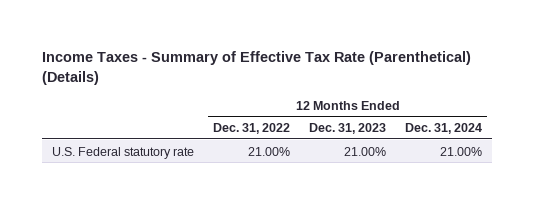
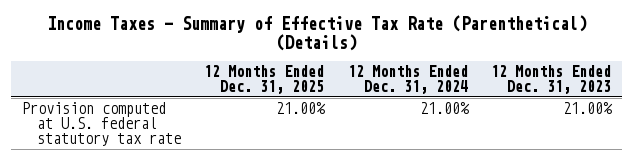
[213,123,291,135] Dec. 31, 2022 -> none
none -> [204,65,325,95] 12 Months Ended Dec. 31, 2025
[51,146,194,159] U.S. Federal statutory rate -> [22,101,182,147] Provision computed at U.S. federal statutory tax rate

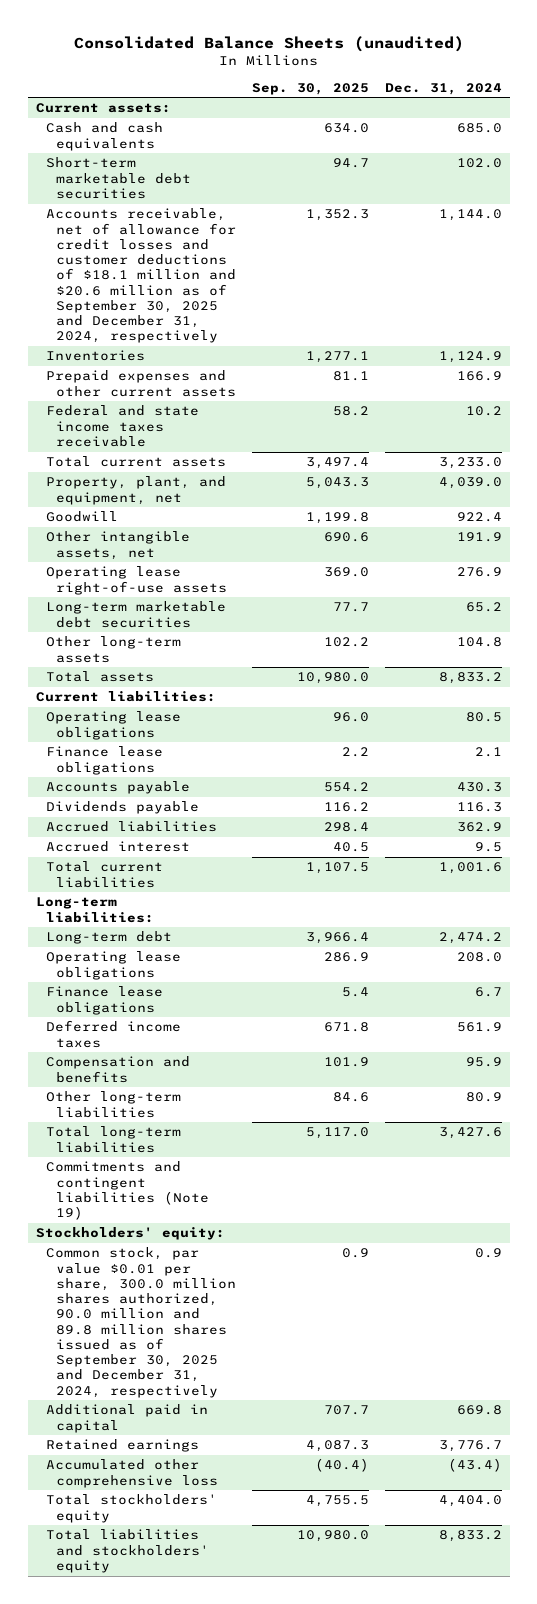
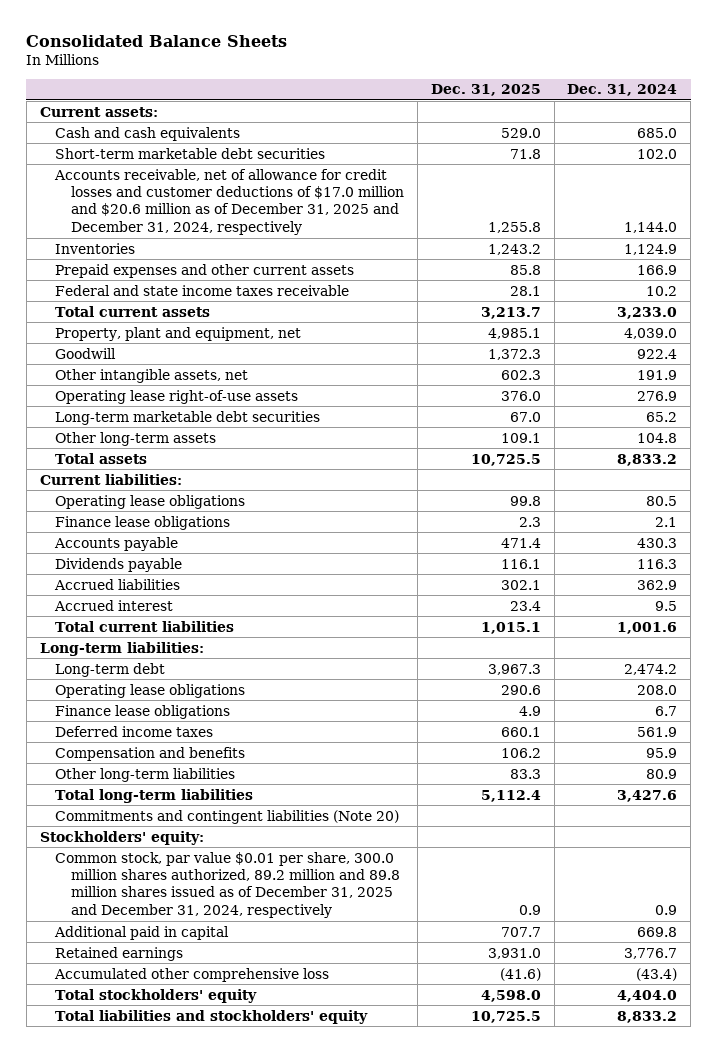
[73,35,464,52] Consolidated Balance Sheets (unaudited) -> [26,35,288,48] Consolidated Balance Sheets
[251,82,369,95] Sep. 30, 2025 -> none
none -> [430,84,541,97] Dec. 31, 2025
[45,208,236,344] Accounts receivable, net of allowance for credit losses and customer deductions of $18.1 million and $20.6 million as of September 30, 2025 and December 31, 2024, respectively -> [54,168,405,235] Accounts receivable, net of allowance for credit losses and customer deductions of $17.0 million and $20.6 million as of December 31, 2025 and December 31, 2024, respectively
[45,476,226,505] Property, plant, and equipment, net -> [55,326,302,341] Property, plant and equipment, net
[45,1161,209,1221] Commitments and contingent liabilities (Note 19) -> [55,809,400,824] Commitments and contingent liabilities (Note 20)
[45,1247,236,1398] Common stock, par value $0.01 per share, 300.0 million shares authorized, 90.0 million and 89.8 million shares issued as of September 30, 2025 and December 31, 2024, respectively -> [55,851,401,918] Common stock, par value $0.01 per share, 300.0 million shares authorized, 89.2 million and 89.8 million shares issued as of December 31, 2025 and December 31, 2024, respectively

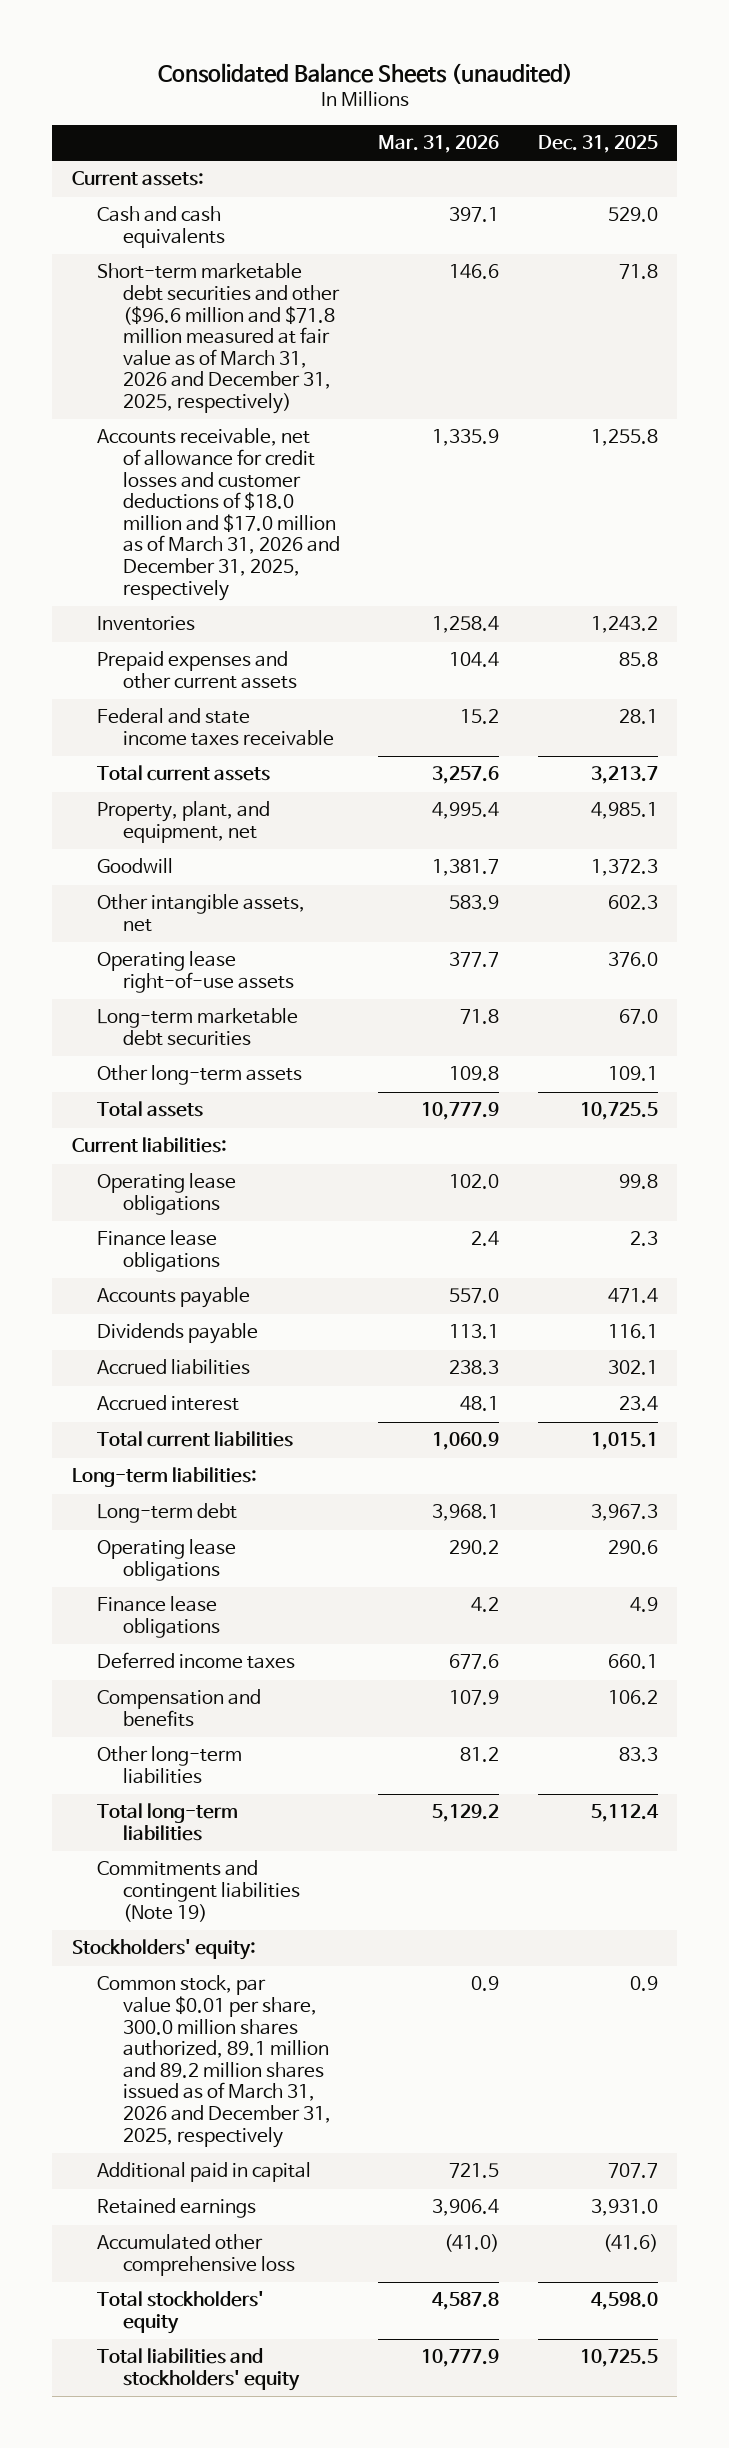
[26,35,288,48] Consolidated Balance Sheets -> [157,63,573,85] Consolidated Balance Sheets (unaudited)
[567,84,678,97] Dec. 31, 2024 -> none
none -> [378,135,500,154] Mar. 31, 2026
[55,147,326,159] Short-term marketable debt securities -> [97,263,340,415] Short-term marketable debt securities and other ($96.6 million and $71.8 million measured at fair value as of March 31, 2026 and December 31, 2025, respectively)
[54,168,405,235] Accounts receivable, net of allowance for credit losses and customer deductions of $17.0 million and $20.6 million as of December 31, 2025 and December 31, 2024, respectively -> [97,428,340,601] Accounts receivable, net of allowance for credit losses and customer deductions of $18.0 million and $17.0 million as of March 31, 2026 and December 31, 2025, respectively
[55,326,302,341] Property, plant and equipment, net -> [97,801,271,844] Property, plant, and equipment, net
[55,809,400,824] Commitments and contingent liabilities (Note 20) -> [97,1860,300,1922] Commitments and contingent liabilities (Note 19)
[55,851,401,918] Common stock, par value $0.01 per share, 300.0 million shares authorized, 89.2 million and 89.8 million shares issued as of December 31, 2025 and December 31, 2024, respectively -> [97,1975,331,2148] Common stock, par value $0.01 per share, 300.0 million shares authorized, 89.1 million and 89.2 million shares issued as of March 31, 2026 and December 31, 2025, respectively

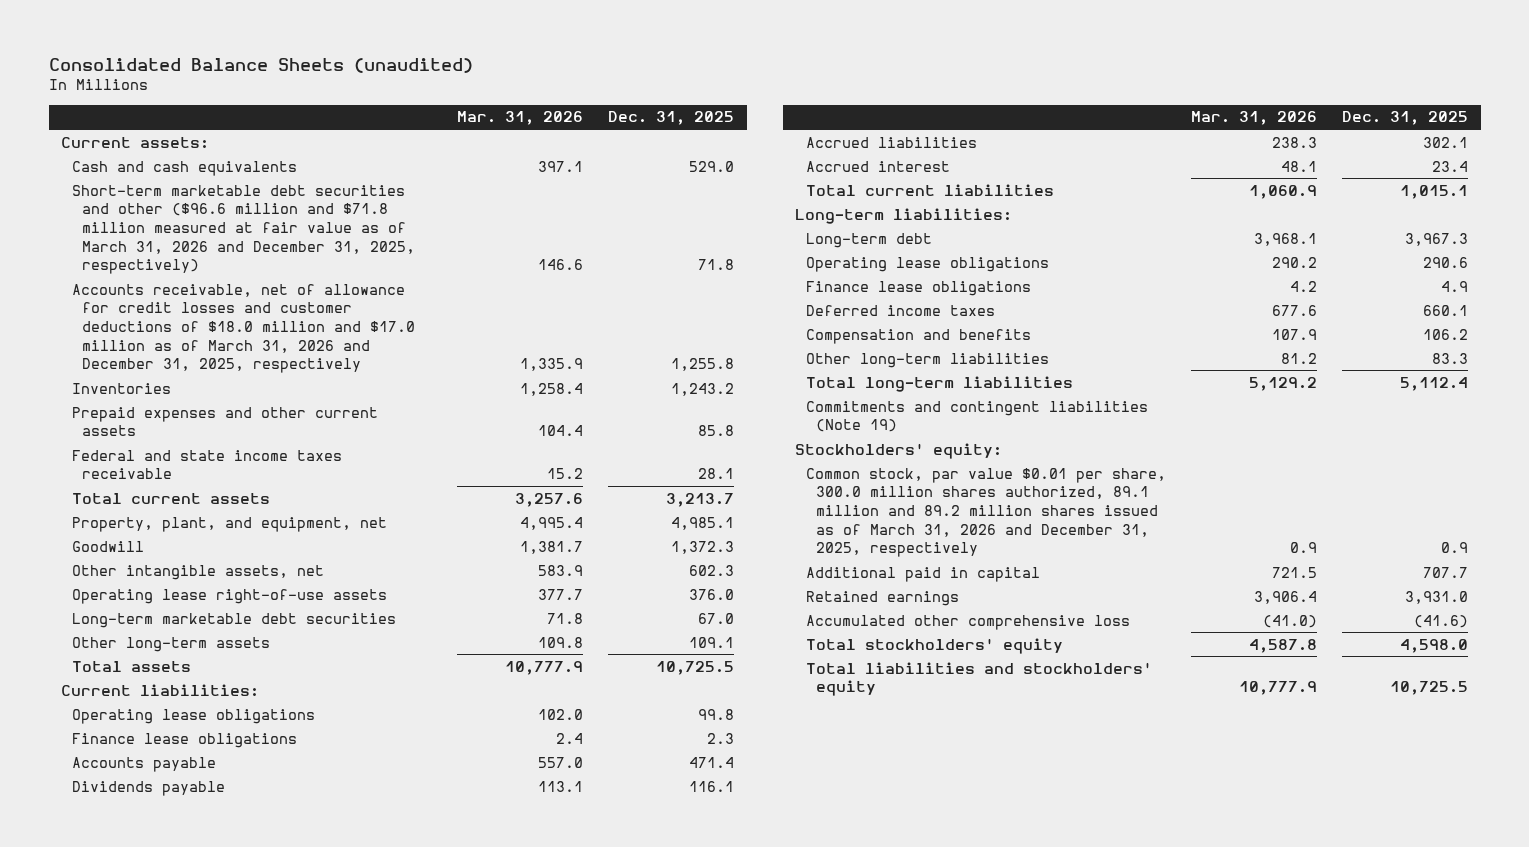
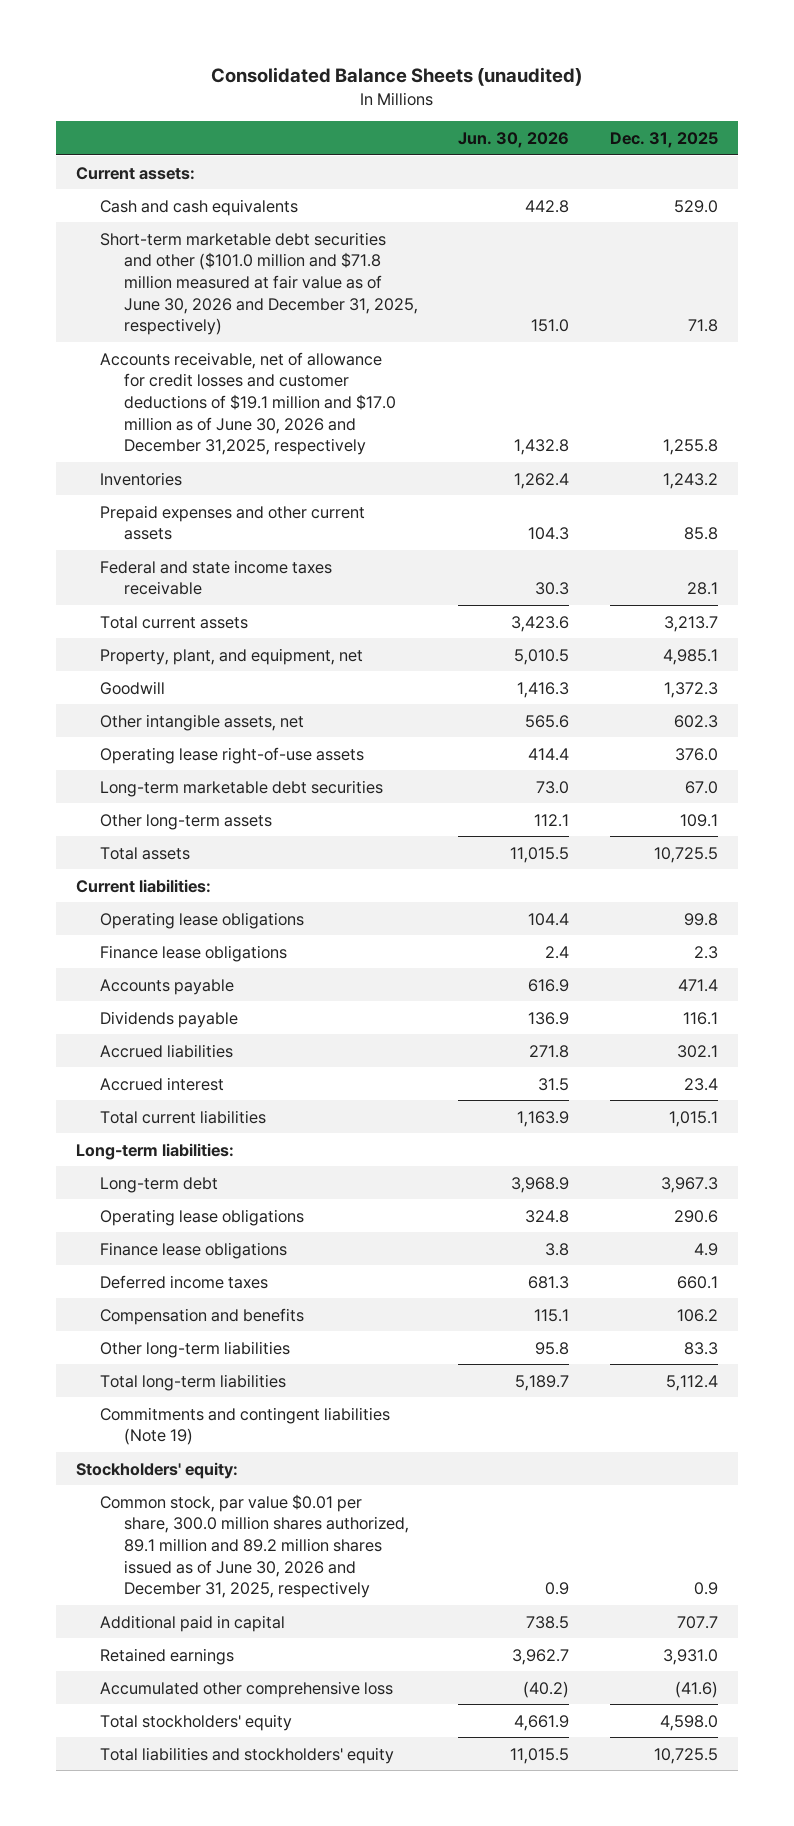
[456,111,583,126] Mar. 31, 2026 -> none
none -> [458,132,570,149] Jun. 30, 2026
[71,184,416,275] Short-term marketable debt securities and other ($96.6 million and $71.8 million measured at fair value as of March 31, 2026 and December 31, 2025, respectively) -> [100,231,419,336] Short-term marketable debt securities and other ($101.0 million and $71.8 million measured at fair value as of June 30, 2026 and December 31, 2025, respectively)
[71,283,416,374] Accounts receivable, net of allowance for credit losses and customer deductions of $18.0 million and $17.0 million as of March 31, 2026 and December 31, 2025, respectively -> [100,351,397,456] Accounts receivable, net of allowance for credit losses and customer deductions of $19.1 million and $17.0 million as of June 30, 2026 and December 31,2025, respectively
[805,467,1166,558] Common stock, par value $0.01 per share, 300.0 million shares authorized, 89.1 million and 89.2 million shares issued as of March 31, 2026 and December 31, 2025, respectively -> [100,1493,410,1599] Common stock, par value $0.01 per share, 300.0 million shares authorized, 89.1 million and 89.2 million shares issued as of June 30, 2026 and December 31, 2025, respectively

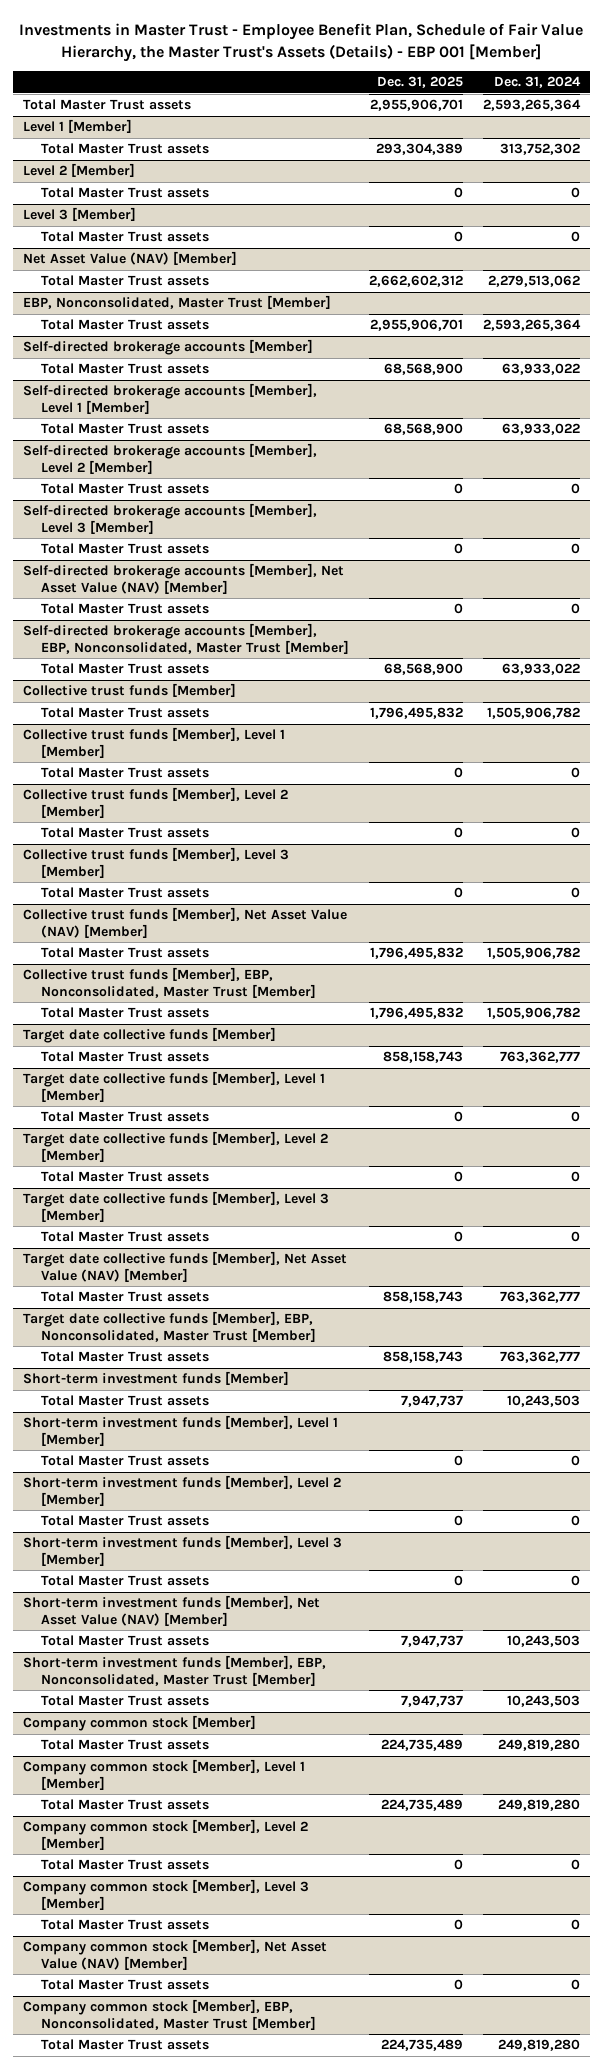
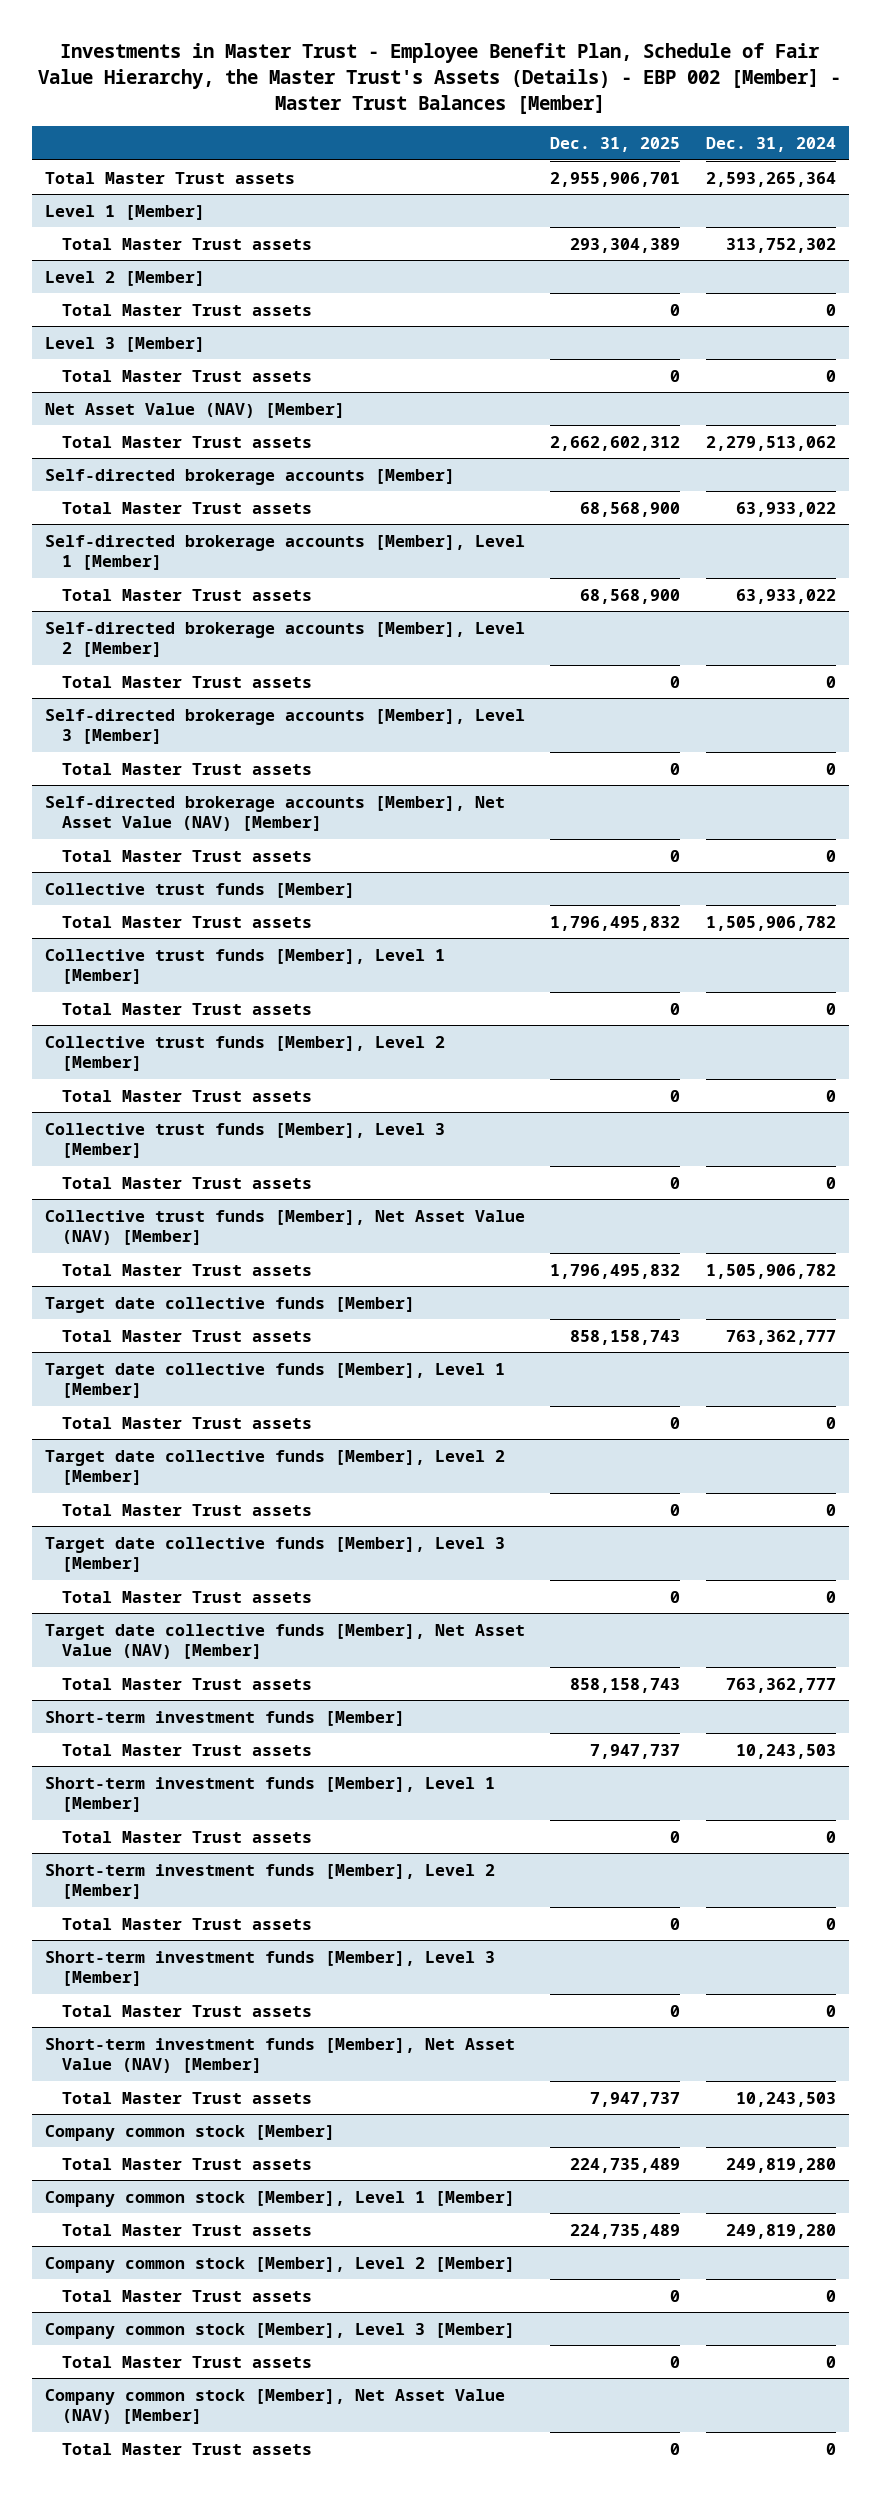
[19,22,584,62] Investments in Master Trust - Employee Benefit Plan, Schedule of Fair Value Hierarchy, the Master Trust's Assets (Details) - EBP 001 [Member] -> [38,42,842,114] Investments in Master Trust - Employee Benefit Plan, Schedule of Fair Value Hierarchy, the Master Trust's Assets (Details) - EBP 002 [Member] - Master Trust Balances [Member]
[22,295,331,310] EBP, Nonconsolidated, Master Trust [Member] -> none
[40,319,209,331] Total Master Trust assets -> none
[22,623,349,654] Self-directed brokerage accounts [Member], EBP, Nonconsolidated, Master Trust [Member] -> none
[40,663,209,675] Total Master Trust assets -> none
[22,967,316,998] Collective trust funds [Member], EBP, Nonconsolidated, Master Trust [Member] -> none
[40,1007,209,1019] Total Master Trust assets -> none
[22,1311,316,1342] Target date collective funds [Member], EBP, Nonconsolidated, Master Trust [Member] -> none
[40,1351,209,1363] Total Master Trust assets -> none
[22,1655,326,1686] Short-term investment funds [Member], EBP, Nonconsolidated, Master Trust [Member] -> none
[40,1695,209,1707] Total Master Trust assets -> none
[22,1999,316,2030] Company common stock [Member], EBP, Nonconsolidated, Master Trust [Member] -> none
[40,2039,209,2051] Total Master Trust assets -> none

